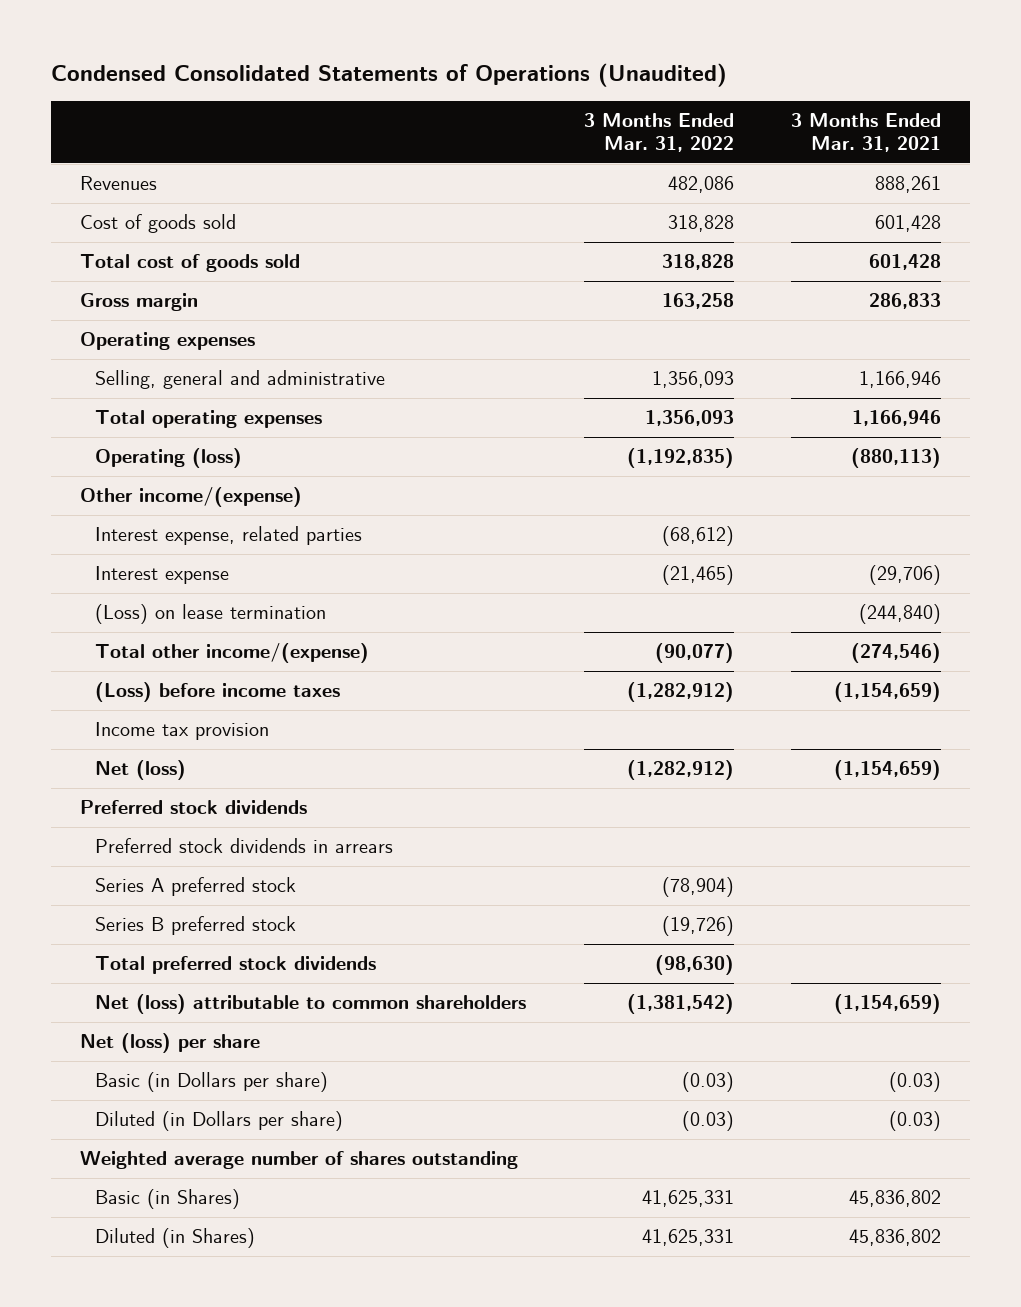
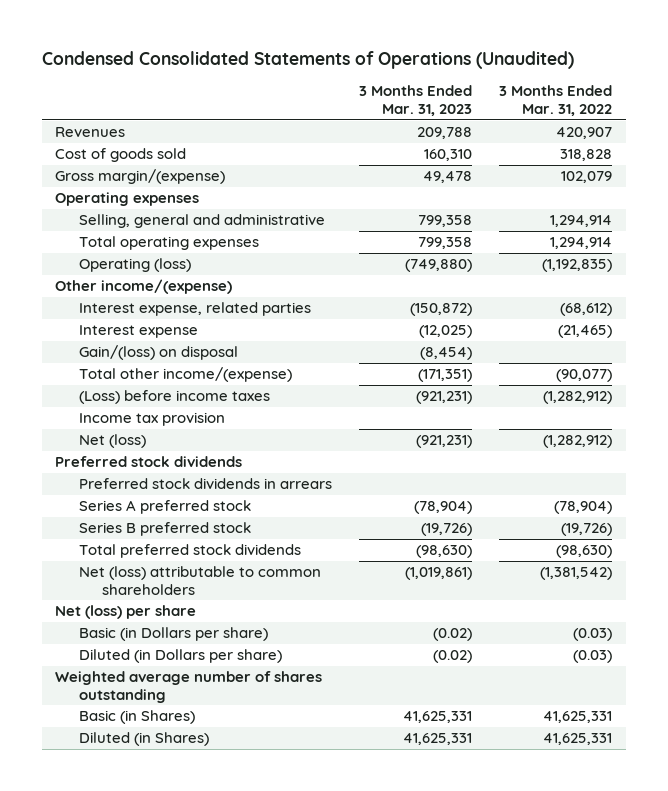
[791,113,942,153] 3 Months Ended Mar. 31, 2021 -> none
none -> [359,85,473,117] 3 Months Ended Mar. 31, 2023
[667,176,734,194] 482,086 -> [556,127,613,140] 420,907
[79,254,300,273] Total cost of goods sold -> none
[79,293,198,312] Gross margin -> [55,169,226,185] Gross margin/(expense)
[661,293,734,310] 163,258 -> [561,171,613,184] 102,079
[651,371,734,389] 1,356,093 -> [550,215,613,228] 1,294,914
[644,410,734,427] 1,356,093 -> [550,237,613,250] 1,294,914
[95,604,327,625] (Loss) on lease termination -> none
none -> [78,345,238,361] Gain/(loss) on disposal

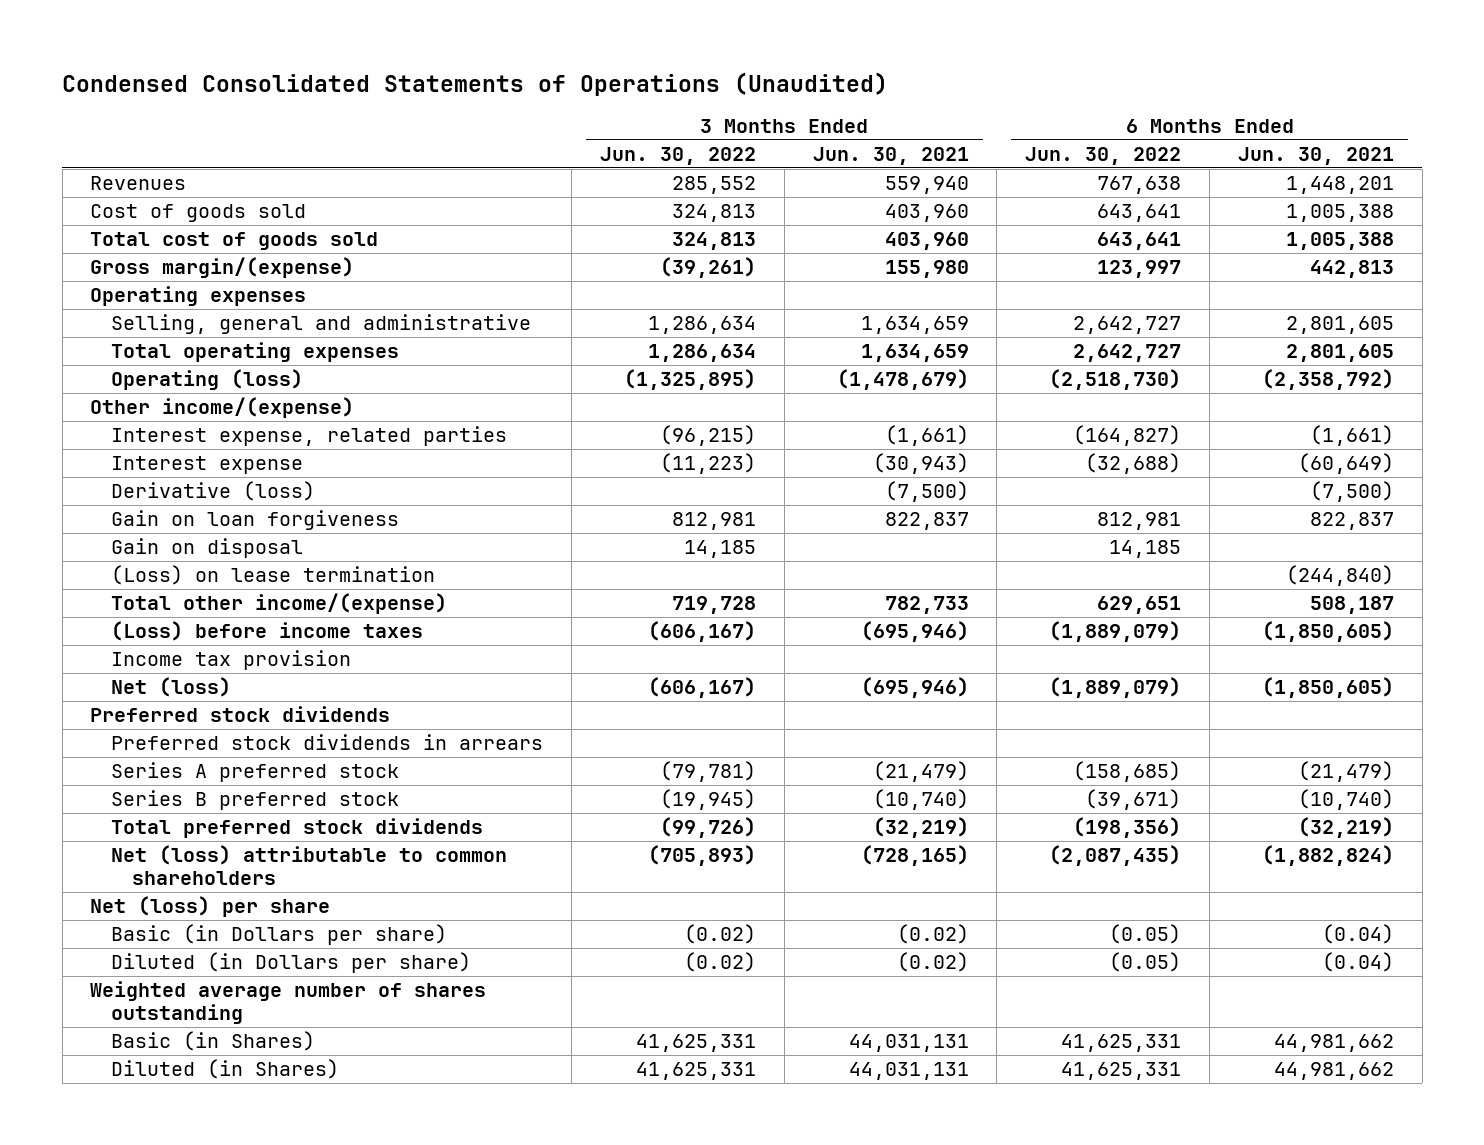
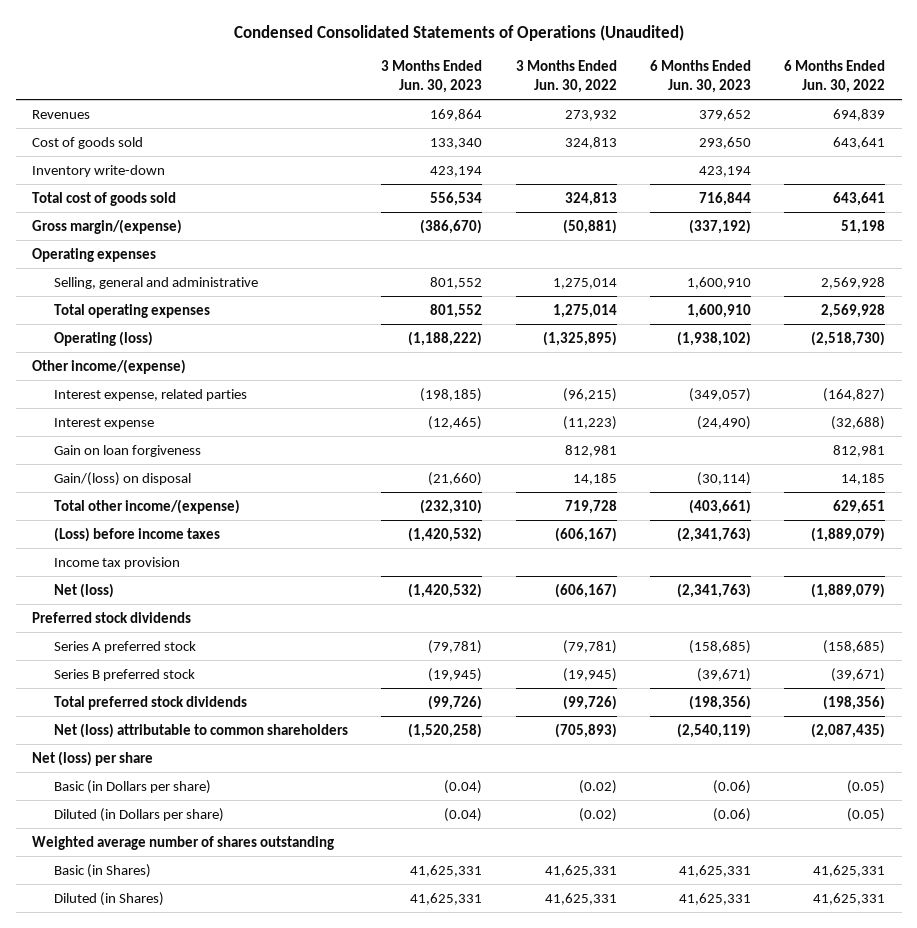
[812,146,969,165] Jun. 30, 2021 -> none
[1237,146,1394,165] Jun. 30, 2021 -> none
none -> [381,60,483,94] 3 Months Ended Jun. 30, 2023
none -> [649,60,751,94] 6 Months Ended Jun. 30, 2023
[671,176,756,195] 285,552 -> [564,109,617,121] 273,932
[1097,176,1182,195] 767,638 -> [833,108,886,121] 694,839
none -> [32,164,166,177] Inventory write-down
[659,257,756,279] (39,261) -> [562,218,617,234] (50,881)
[1097,260,1182,279] 123,997 -> [841,219,886,234] 51,198
[647,316,756,335] 1,286,634 -> [552,277,617,289] 1,275,014
[1073,316,1182,335] 2,642,727 -> [821,276,886,289] 2,569,928
[647,344,756,363] 1,286,634 -> [552,303,617,318] 1,275,014
[1073,344,1182,363] 2,642,727 -> [821,303,886,318] 2,569,928
[111,481,316,502] Derivative (loss) -> none
[111,565,436,586] (Loss) on lease termination -> none
[111,538,304,559] Gain on disposal -> [54,471,192,486] Gain/(loss) on disposal
[111,734,544,751] Preferred stock dividends in arrears -> none

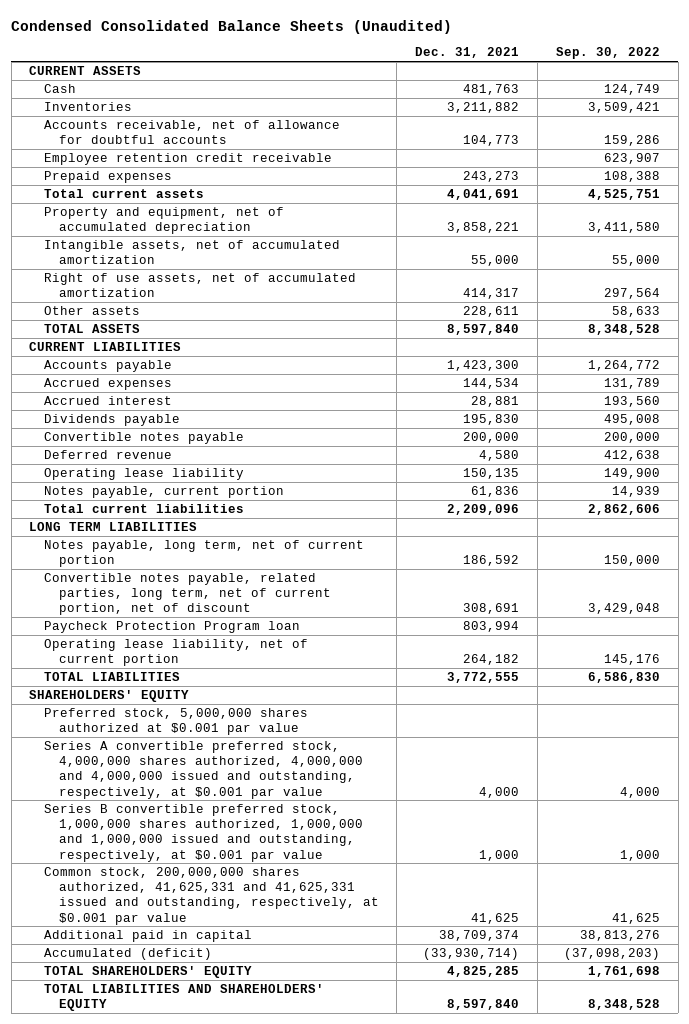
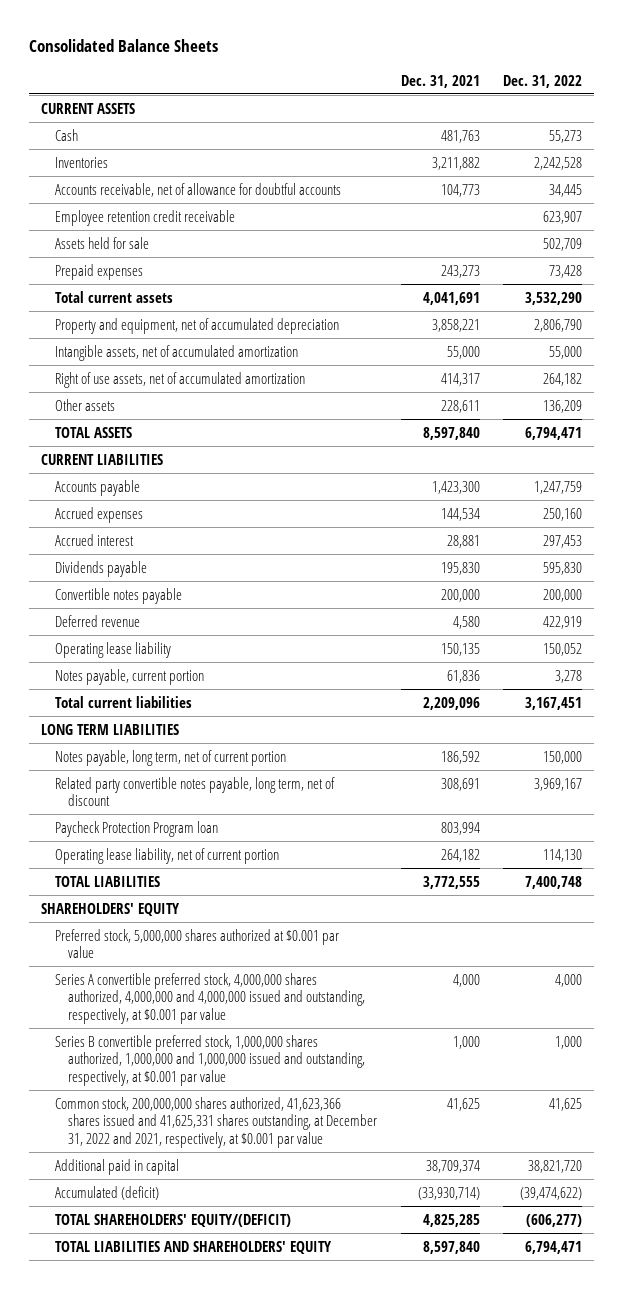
[11,19,453,34] Condensed Consolidated Balance Sheets (Unaudited) -> [29,39,219,53] Consolidated Balance Sheets
[555,47,660,60] Sep. 30, 2022 -> none
none -> [503,74,583,88] Dec. 31, 2022
none -> [54,236,149,249] Assets held for sale
[44,573,331,616] Convertible notes payable, related parties, long term, net of current portion, net of discount -> [54,776,335,807] Related party convertible notes payable, long term, net of discount
[44,867,379,925] Common stock, 200,000,000 shares authorized, 41,625,331 and 41,625,331 issued and outstanding, respectively, at $0.001 par value -> [54,1096,378,1149] Common stock, 200,000,000 shares authorized, 41,623,366 shares issued and 41,625,331 shares outstanding, at December 31, 2022 and 2021, respectively, at $0.001 par value
[44,966,253,979] TOTAL SHAREHOLDERS' EQUITY -> [54,1213,291,1227] TOTAL SHAREHOLDERS' EQUITY/(DEFICIT)

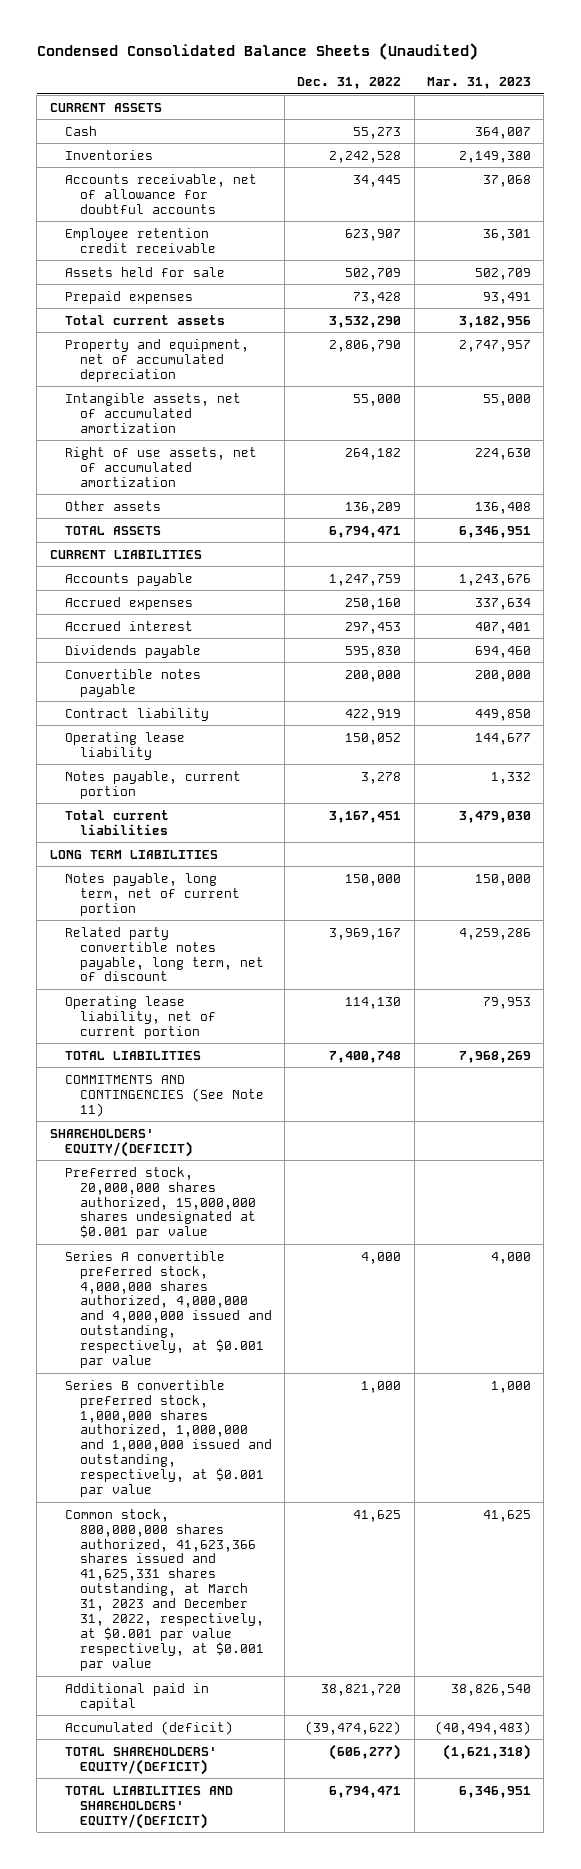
[29,39,219,53] Consolidated Balance Sheets -> [36,43,478,61] Condensed Consolidated Balance Sheets (Unaudited)
[400,74,480,88] Dec. 31, 2021 -> none
none -> [427,76,532,89] Mar. 31, 2023
[54,614,140,627] Deferred revenue -> [64,707,209,721] Contract liability
[54,820,218,837] Paycheck Protection Program loan -> none
none -> [64,1074,264,1117] COMMITMENTS AND CONTINGENCIES (See Note 11)
[41,902,181,916] SHAREHOLDERS' EQUITY -> [49,1128,193,1157] SHAREHOLDERS' EQUITY/(DEFICIT)
[54,928,339,959] Preferred stock, 5,000,000 shares authorized at $0.001 par value -> [64,1166,256,1240] Preferred stock, 20,000,000 shares authorized, 15,000,000 shares undesignated at $0.001 par value
[54,1096,378,1149] Common stock, 200,000,000 shares authorized, 41,623,366 shares issued and 41,625,331 shares outstanding, at December 31, 2022 and 2021, respectively, at $0.001 par value -> [64,1508,264,1672] Common stock, 800,000,000 shares authorized, 41,623,366 shares issued and 41,625,331 shares outstanding, at March 31, 2023 and December 31, 2022, respectively, at $0.001 par value respectively, at $0.001 par value
[54,1240,332,1254] TOTAL LIABILITIES AND SHAREHOLDERS' EQUITY -> [64,1785,233,1829] TOTAL LIABILITIES AND SHAREHOLDERS' EQUITY/(DEFICIT)

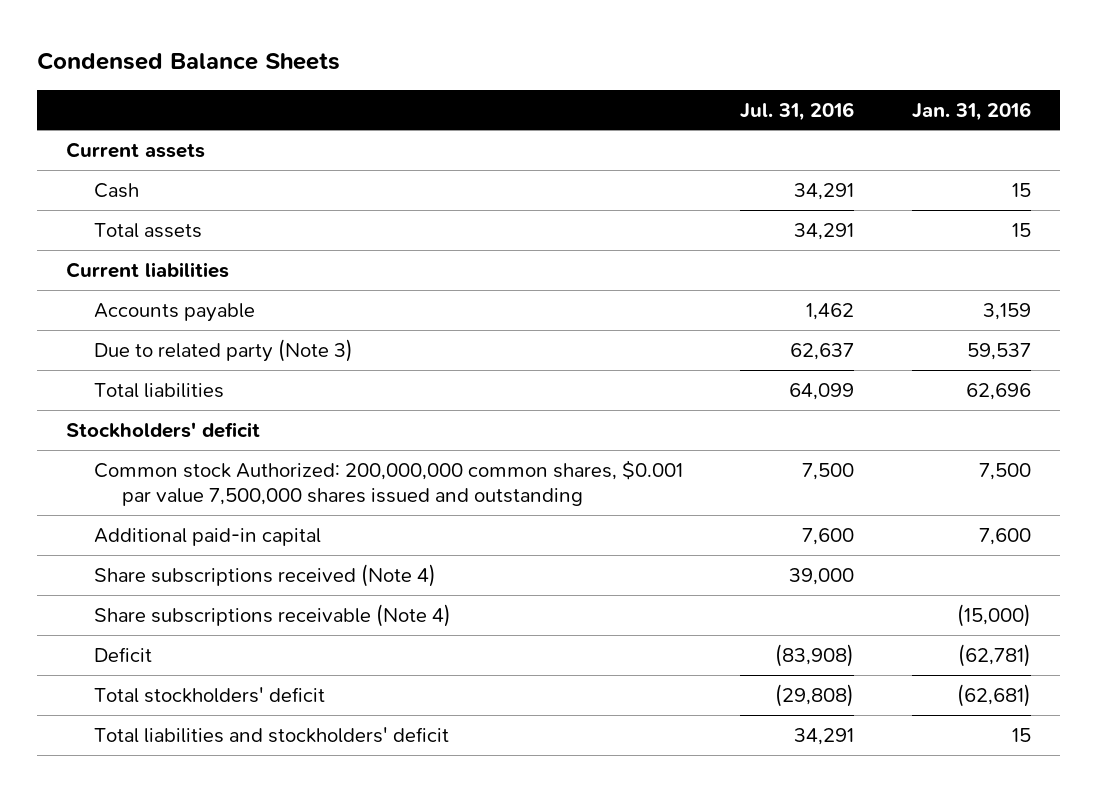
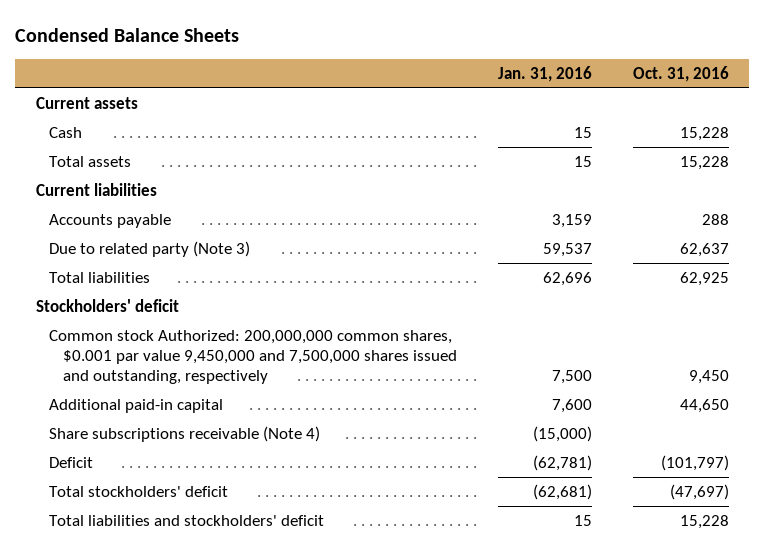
[740,101,855,121] Jul. 31, 2016 -> none
none -> [632,66,729,83] Oct. 31, 2016
[93,460,683,506] Common stock Authorized: 200,000,000 common shares, $0.001 par value 7,500,000 shares issued and outstanding -> [49,330,458,385] Common stock Authorized: 200,000,000 common shares, $0.001 par value 9,450,000 and 7,500,000 shares issued and outstanding, respectively
[93,564,436,588] Share subscriptions received (Note 4) -> none

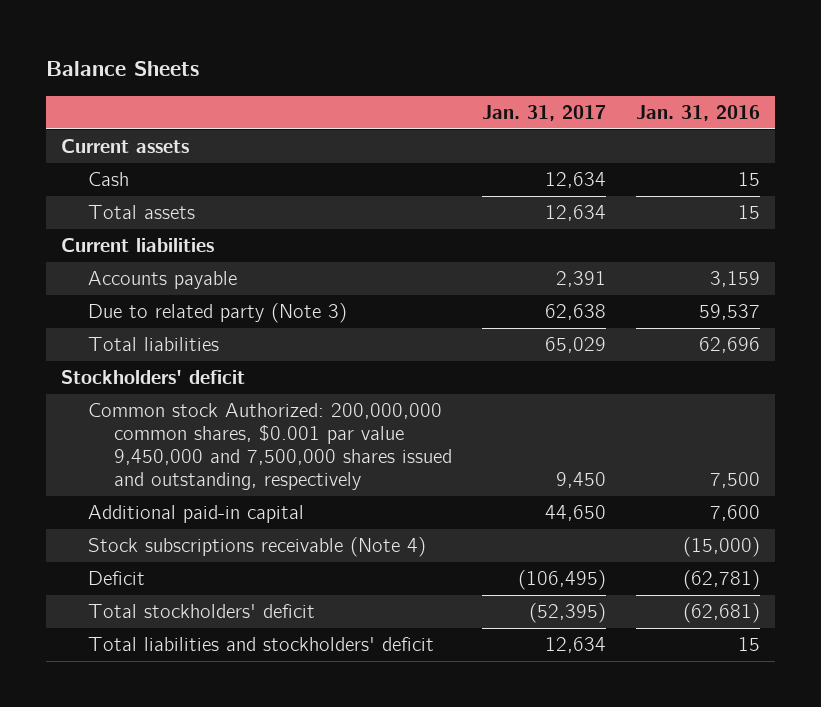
[15,27,240,42] Condensed Balance Sheets -> [46,61,200,77] Balance Sheets
[632,66,729,83] Oct. 31, 2016 -> none
none -> [482,104,607,121] Jan. 31, 2017
[49,426,321,443] Share subscriptions receivable (Note 4) -> [87,537,426,558] Stock subscriptions receivable (Note 4)

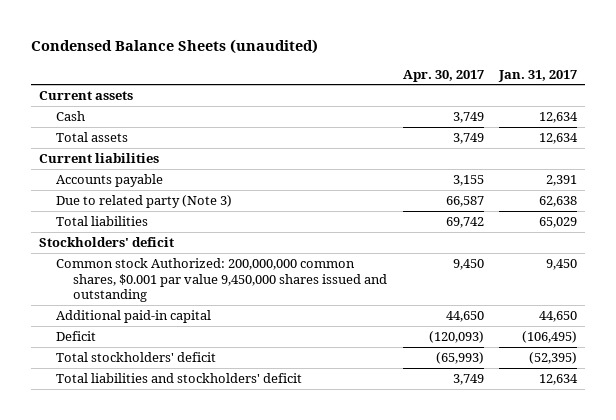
[46,61,200,77] Balance Sheets -> [31,38,319,54] Condensed Balance Sheets (unaudited)
[636,104,761,121] Jan. 31, 2016 -> none
none -> [402,69,484,82] Apr. 30, 2017
[87,403,453,491] Common stock Authorized: 200,000,000 common shares, $0.001 par value 9,450,000 and 7,500,000 shares issued and outstanding, respectively -> [55,258,388,303] Common stock Authorized: 200,000,000 common shares, $0.001 par value 9,450,000 shares issued and outstanding
[87,537,426,558] Stock subscriptions receivable (Note 4) -> none

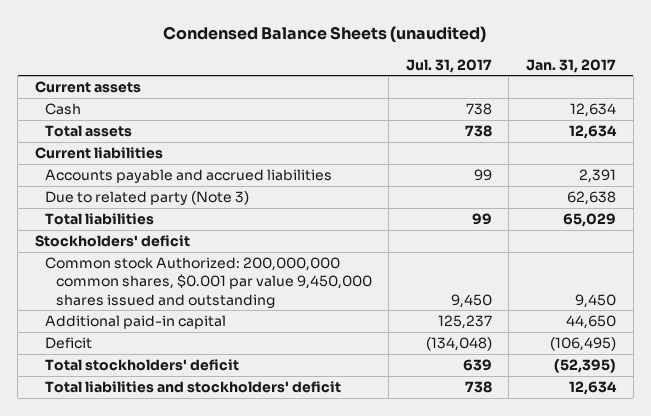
[402,69,484,82] Apr. 30, 2017 -> none
none -> [405,58,492,73] Jul. 31, 2017
[55,174,163,188] Accounts payable -> [45,169,333,184] Accounts payable and accrued liabilities

